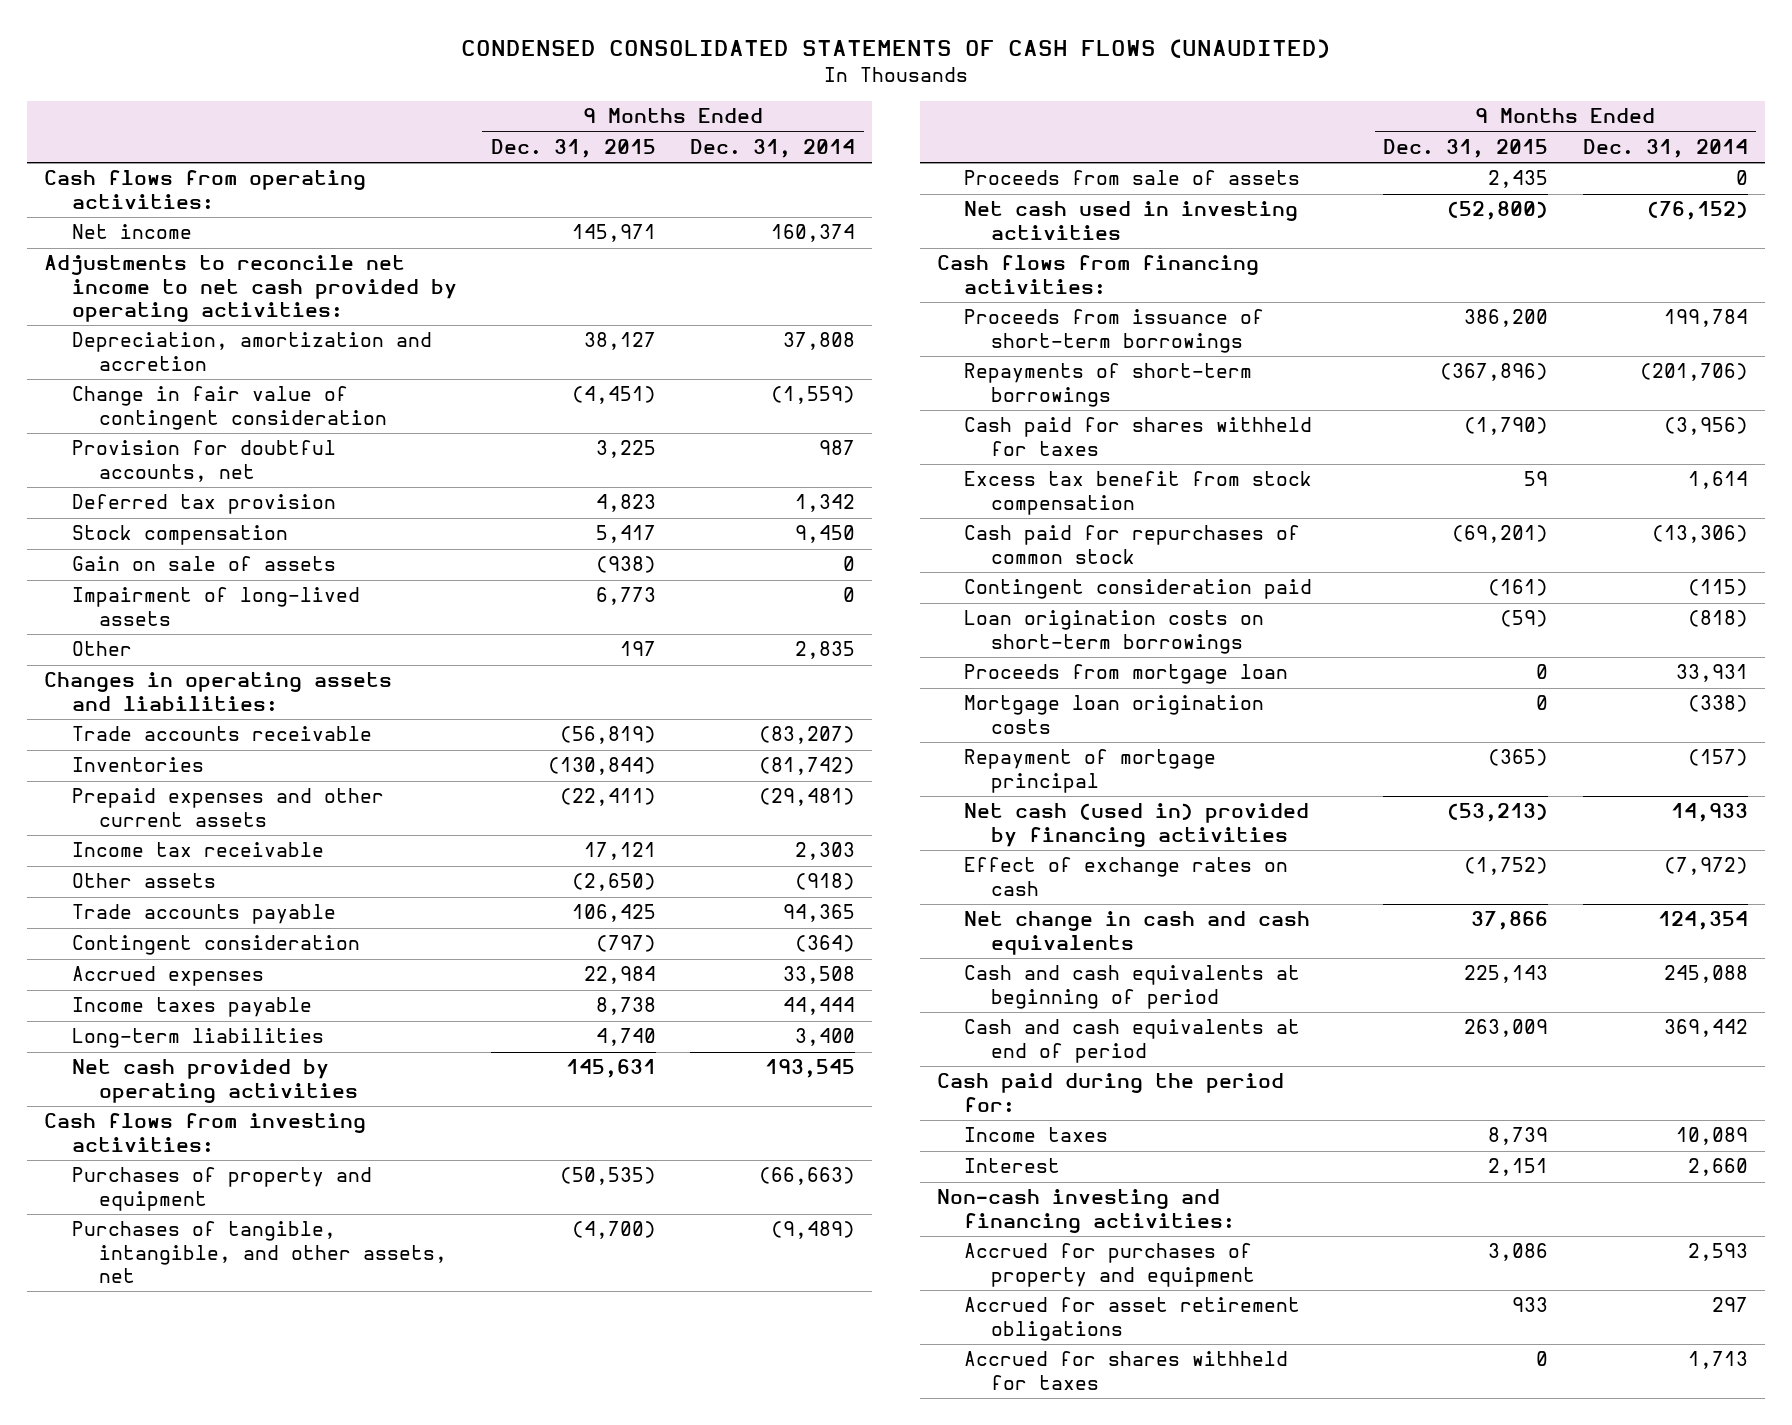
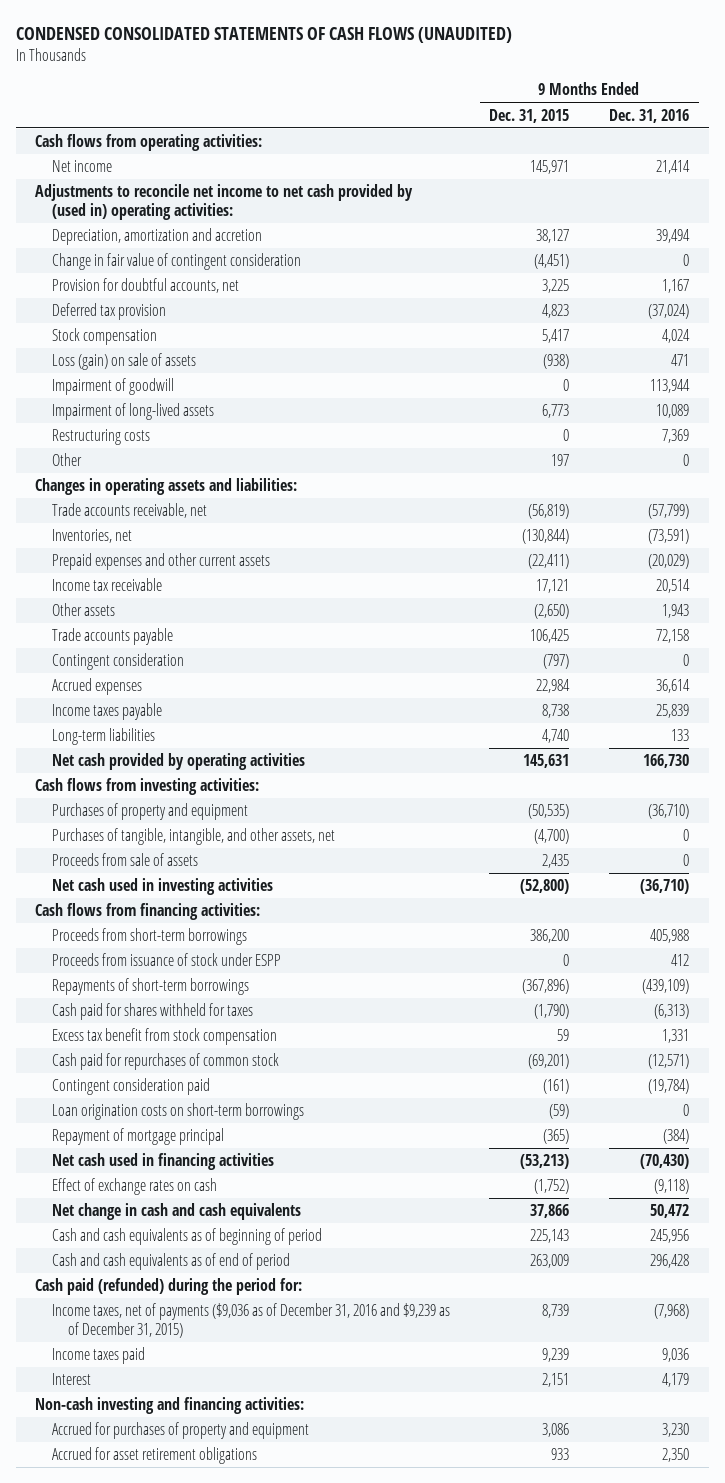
[690,138,856,158] Dec. 31, 2014 -> none
none -> [609,108,690,123] Dec. 31, 2016
[44,255,457,323] Adjustments to reconcile net income to net cash provided by operating activities: -> [35,184,414,221] Adjustments to reconcile net income to net cash provided by (used in) operating activities:
[71,556,336,572] Gain on sale of assets -> [51,353,196,371] Loss (gain) on sale of assets
none -> [51,378,174,396] Impairment of goodwill
none -> [51,429,150,446] Restructuring costs
[71,726,372,742] Trade accounts receivable -> [51,503,207,519] Trade accounts receivable, net
[71,757,204,773] Inventories -> [51,529,132,544] Inventories, net
[963,309,1264,353] Proceeds from issuance of short-term borrowings -> [51,928,247,946] Proceeds from short-term borrowings
none -> [51,953,281,967] Proceeds from issuance of stock under ESPP
[963,664,1288,685] Proceeds from mortgage loan -> none
[963,695,1264,734] Mortgage loan origination costs -> none
[963,803,1309,847] Net cash (used in) provided by financing activities -> [51,1153,274,1171] Net cash used in financing activities
[963,965,1300,1009] Cash and cash equivalents at beginning of period -> [51,1228,322,1246] Cash and cash equivalents as of beginning of period
[963,1019,1300,1063] Cash and cash equivalents at end of period -> [51,1253,290,1271] Cash and cash equivalents as of end of period
[936,1073,1284,1112] Cash paid during the period for: -> [35,1278,303,1296] Cash paid (refunded) during the period for:
[963,1127,1108,1143] Income taxes -> [51,1303,450,1339] Income taxes, net of payments ($9,036 as of December 31, 2016 and $9,239 as of December 31, 2015)
none -> [51,1347,145,1365] Income taxes paid
[963,1351,1288,1390] Accrued for shares withheld for taxes -> none

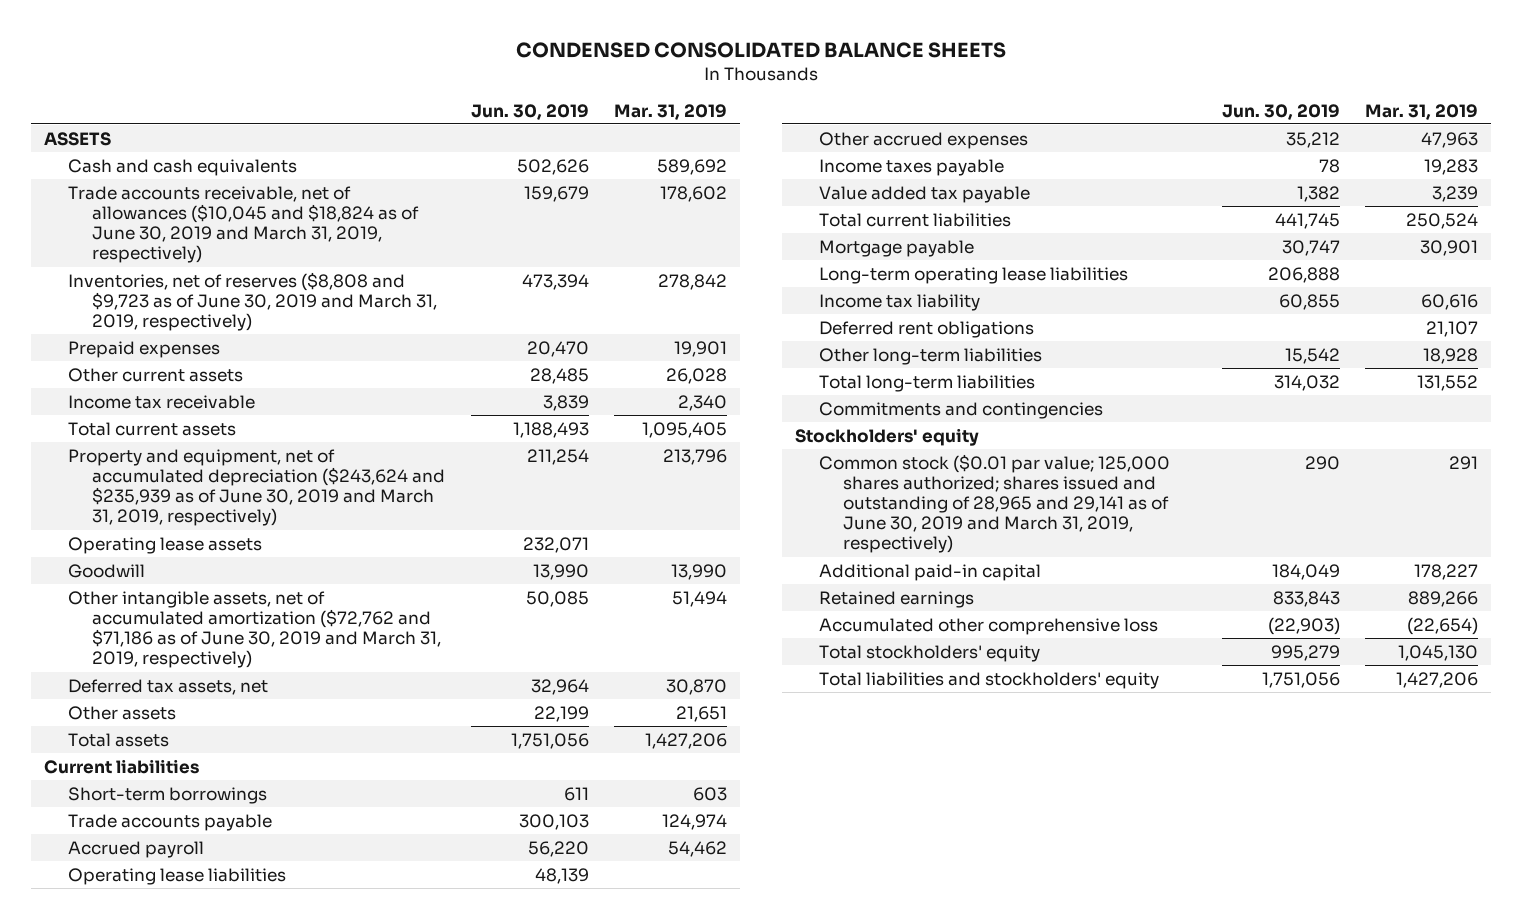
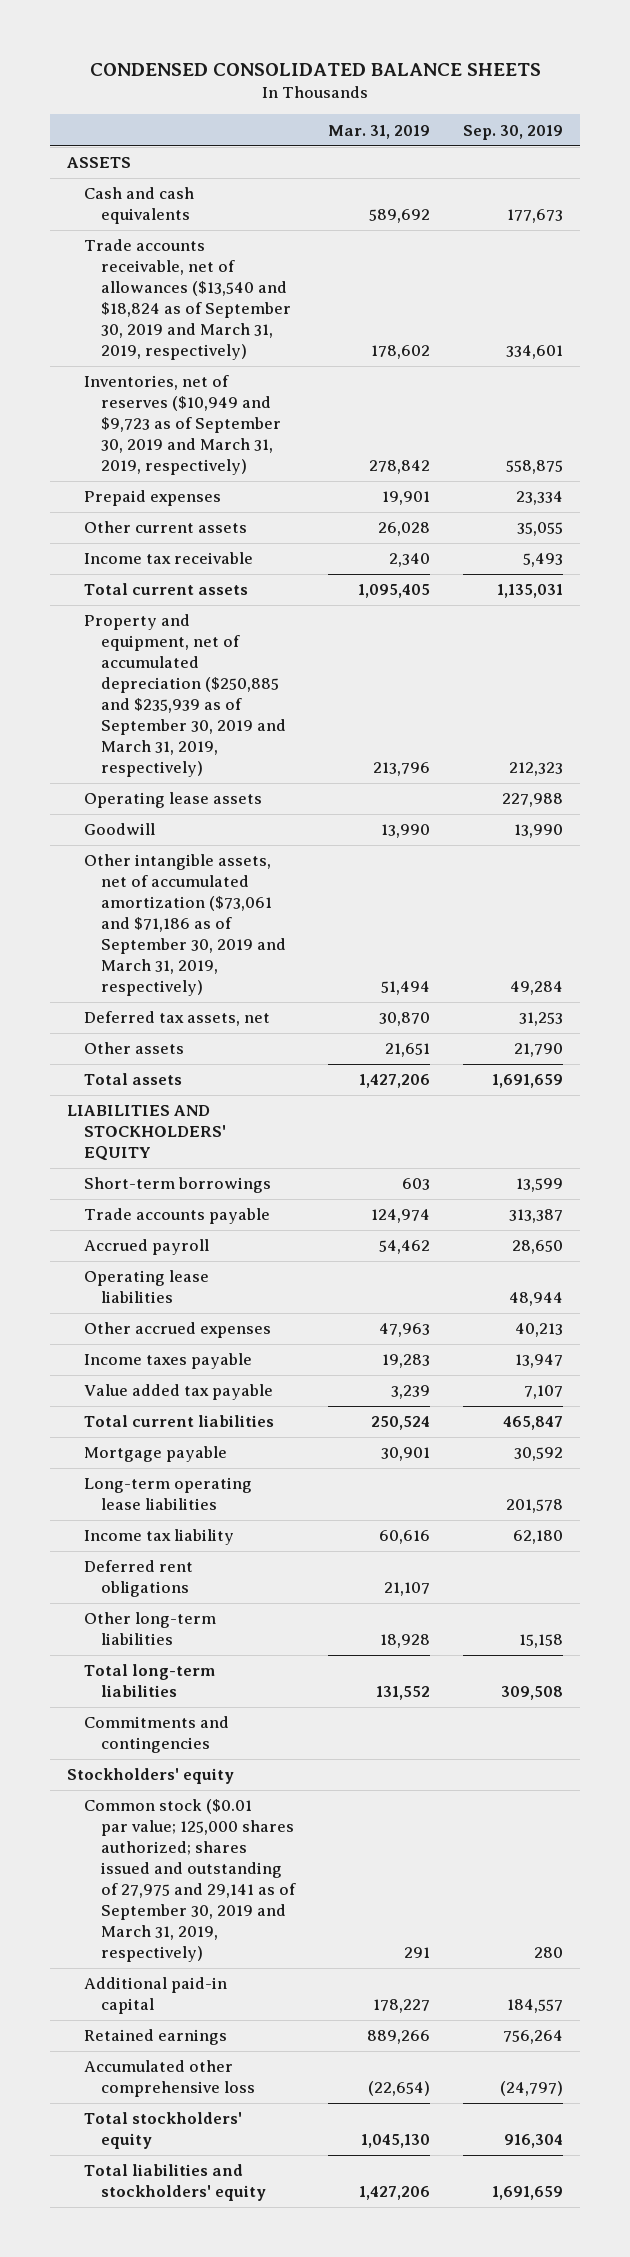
[470,103,589,120] Jun. 30, 2019 -> none
none -> [463,124,564,140] Sep. 30, 2019
[68,185,420,264] Trade accounts receivable, net of allowances ($10,045 and $18,824 as of June 30, 2019 and March 31, 2019, respectively) -> [83,239,292,360] Trade accounts receivable, net of allowances ($13,540 and $18,824 as of September 30, 2019 and March 31, 2019, respectively)
[68,271,438,331] Inventories, net of reserves ($8,808 and $9,723 as of June 30, 2019 and March 31, 2019, respectively) -> [83,375,282,476] Inventories, net of reserves ($10,949 and $9,723 as of September 30, 2019 and March 31, 2019, respectively)
[68,448,446,527] Property and equipment, net of accumulated depreciation ($243,624 and $235,939 as of June 30, 2019 and March 31, 2019, respectively) -> [83,614,287,777] Property and equipment, net of accumulated depreciation ($250,885 and $235,939 as of September 30, 2019 and March 31, 2019, respectively)
[68,590,442,669] Other intangible assets, net of accumulated amortization ($72,762 and $71,186 as of June 30, 2019 and March 31, 2019, respectively) -> [83,854,287,996] Other intangible assets, net of accumulated amortization ($73,061 and $71,186 as of September 30, 2019 and March 31, 2019, respectively)
[43,758,199,774] Current liabilities -> none
none -> [66,1105,226,1162] LIABILITIES AND STOCKHOLDERS' EQUITY
[818,453,1170,554] Common stock ($0.01 par value; 125,000 shares authorized; shares issued and outstanding of 28,965 and 29,141 as of June 30, 2019 and March 31, 2019, respectively) -> [83,1799,297,1962] Common stock ($0.01 par value; 125,000 shares authorized; shares issued and outstanding of 27,975 and 29,141 as of September 30, 2019 and March 31, 2019, respectively)

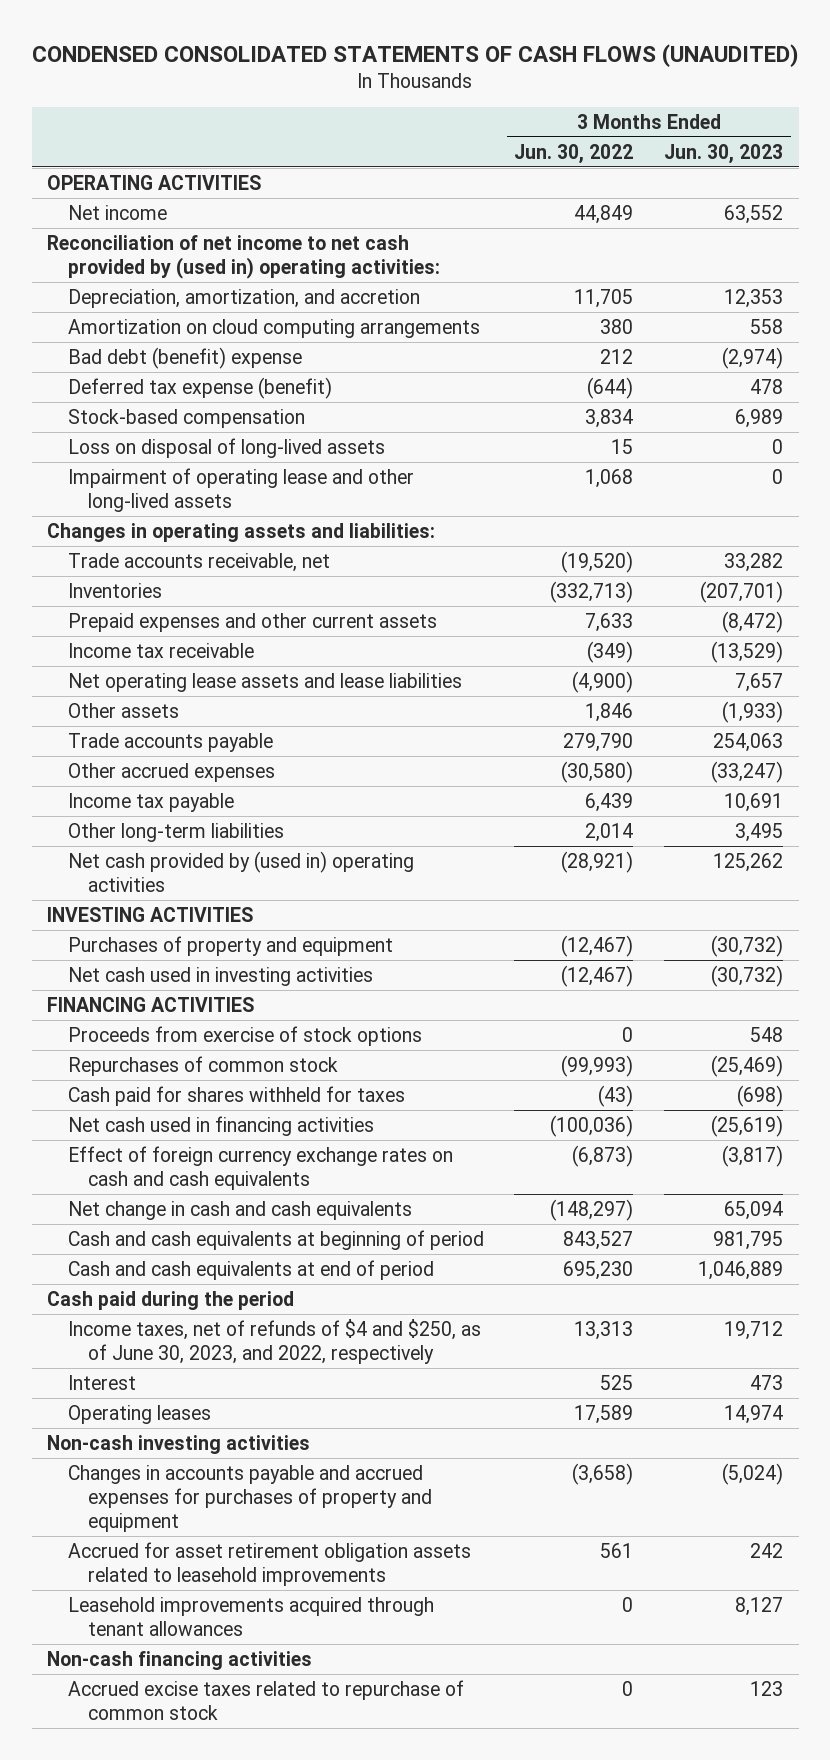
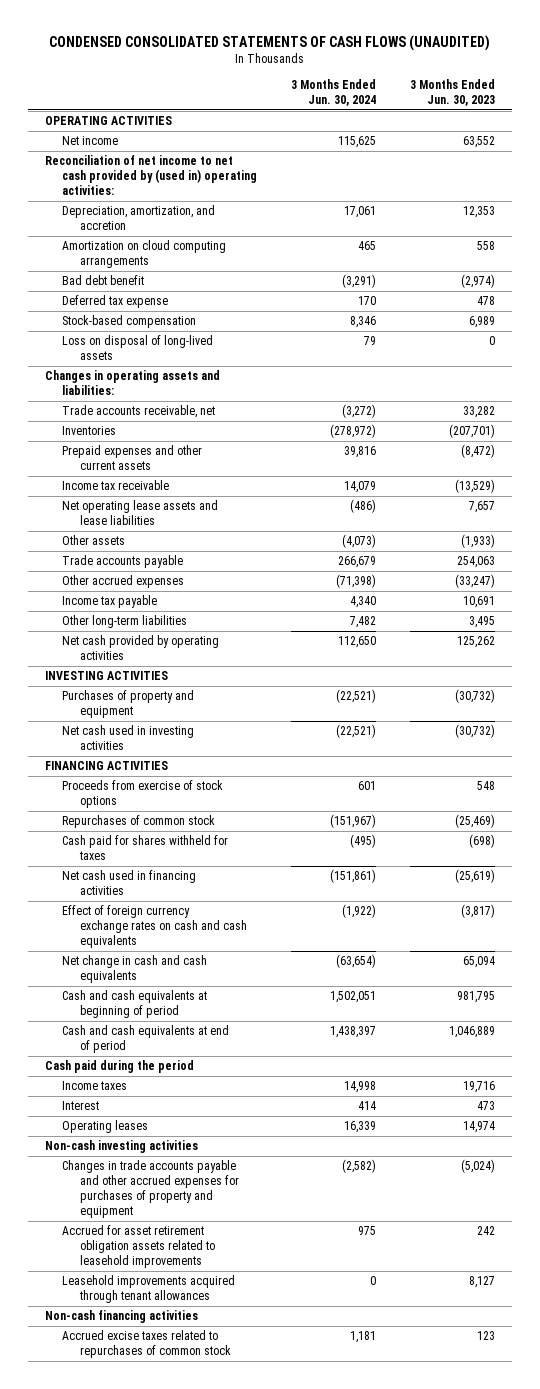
[514,143,634,164] Jun. 30, 2022 -> none
none -> [291,79,377,107] 3 Months Ended Jun. 30, 2024
[67,346,302,369] Bad debt (benefit) expense -> [62,275,145,286] Bad debt benefit
[67,376,332,399] Deferred tax expense (benefit) -> [62,295,169,309] Deferred tax expense
[67,467,414,512] Impairment of operating lease and other long-lived assets -> none
[67,850,414,892] Net cash provided by (used in) operating activities -> [62,635,220,661] Net cash provided by operating activities
[67,1318,481,1364] Income taxes, net of refunds of $4 and $250, as of June 30, 2023, and 2022, respectively -> none
none -> [62,1081,128,1091] Income taxes
[67,1464,433,1532] Changes in accounts payable and accrued expenses for purchases of property and equipment -> [62,1160,239,1218] Changes in trade accounts payable and other accrued expenses for purchases of property and equipment
[67,1679,464,1720] Accrued excise taxes related to repurchase of common stock -> [62,1330,231,1359] Accrued excise taxes related to repurchases of common stock

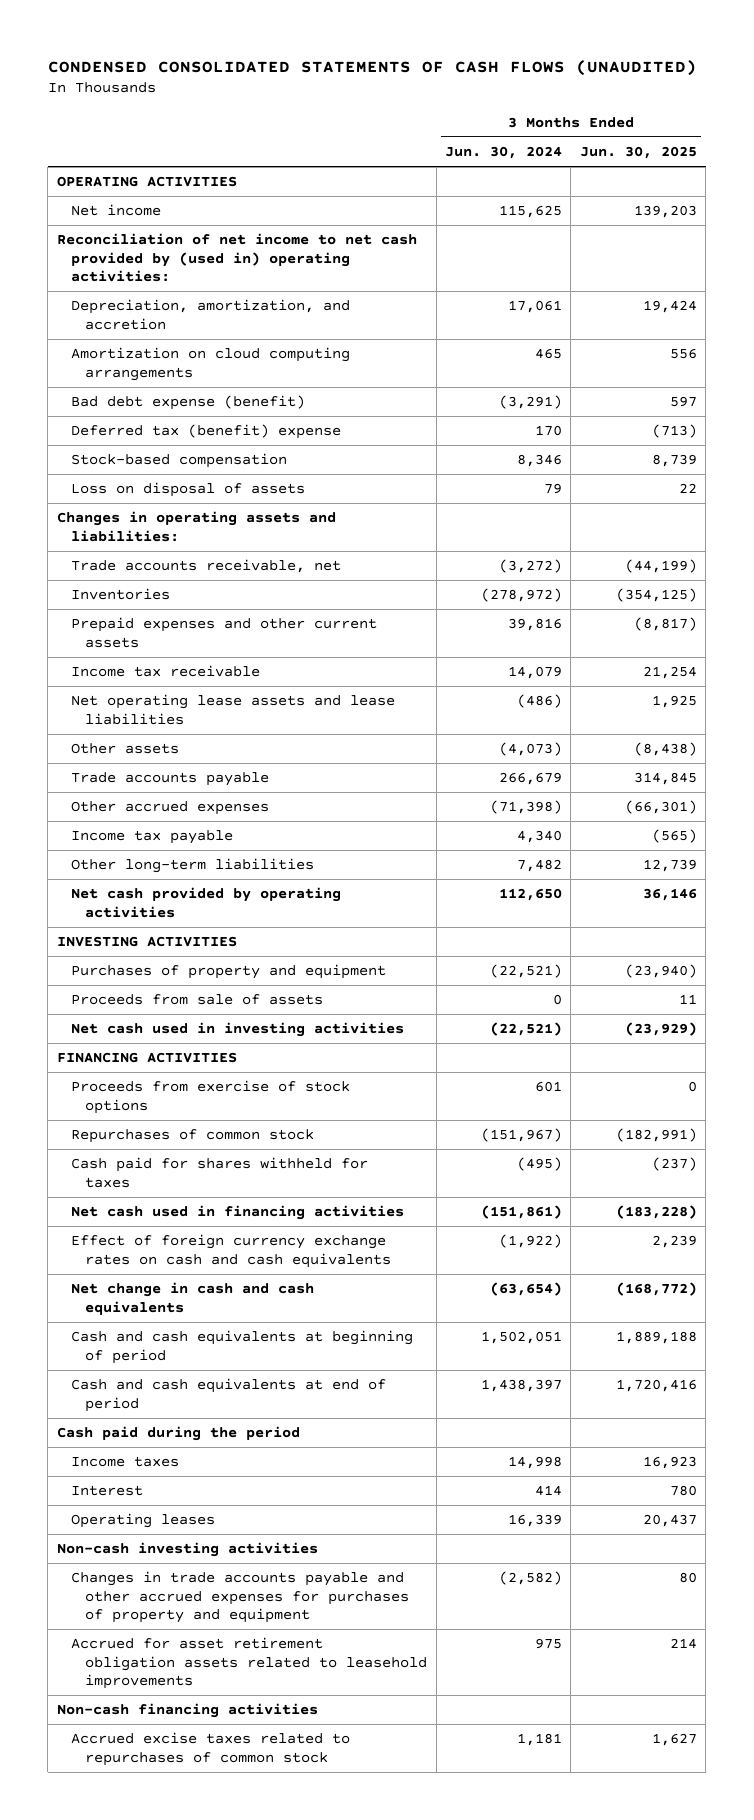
[409,79,495,107] 3 Months Ended Jun. 30, 2023 -> none
none -> [579,145,697,159] Jun. 30, 2025
[62,275,145,286] Bad debt benefit -> [70,395,305,411] Bad debt expense (benefit)
[62,295,169,309] Deferred tax expense -> [70,424,341,440] Deferred tax (benefit) expense
[62,335,214,361] Loss on disposal of long-lived assets -> [70,482,305,498] Loss on disposal of assets
none -> [70,994,323,1006] Proceeds from sale of assets
[62,1275,236,1304] Leasehold improvements acquired through tenant allowances -> none

